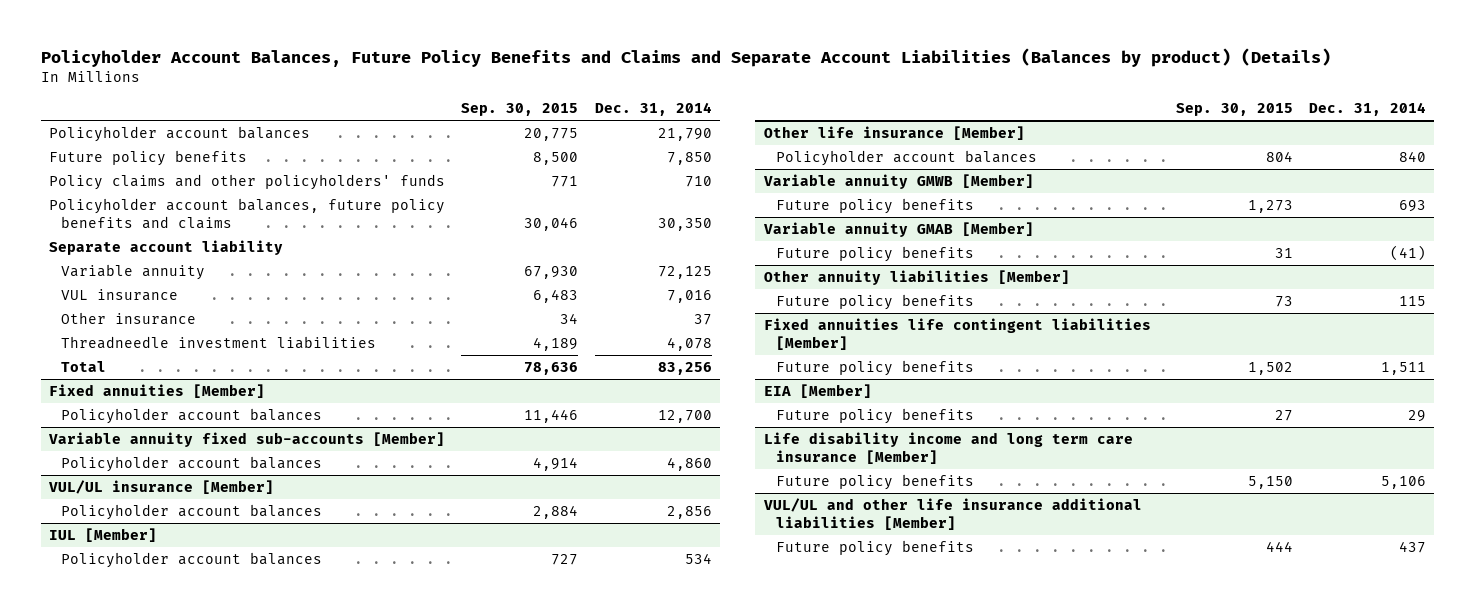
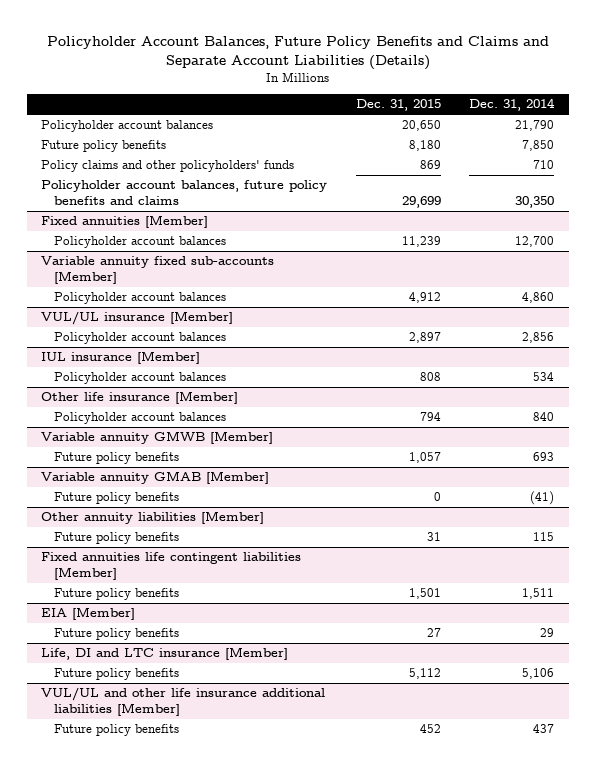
[40,48,1331,68] Policyholder Account Balances, Future Policy Benefits and Claims and Separate Account Liabilities (Balances by product) (Details) -> [46,36,549,71] Policyholder Account Balances, Future Policy Benefits and Claims and Separate Account Liabilities (Details)
[461,103,579,117] Sep. 30, 2015 -> none
none -> [355,99,441,112] Dec. 31, 2015
[49,239,284,255] Separate account liability -> none
[61,263,206,280] Variable annuity -> none
[61,288,179,301] VUL insurance -> none
[61,311,197,325] Other insurance -> none
[61,335,377,349] Threadneedle investment liabilities -> none
[61,360,107,372] Total -> none
[49,527,158,542] IUL [Member] -> [41,351,201,365] IUL insurance [Member]
[763,431,1133,464] Life disability income and long term care insurance [Member] -> [41,647,289,661] Life, DI and LTC insurance [Member]

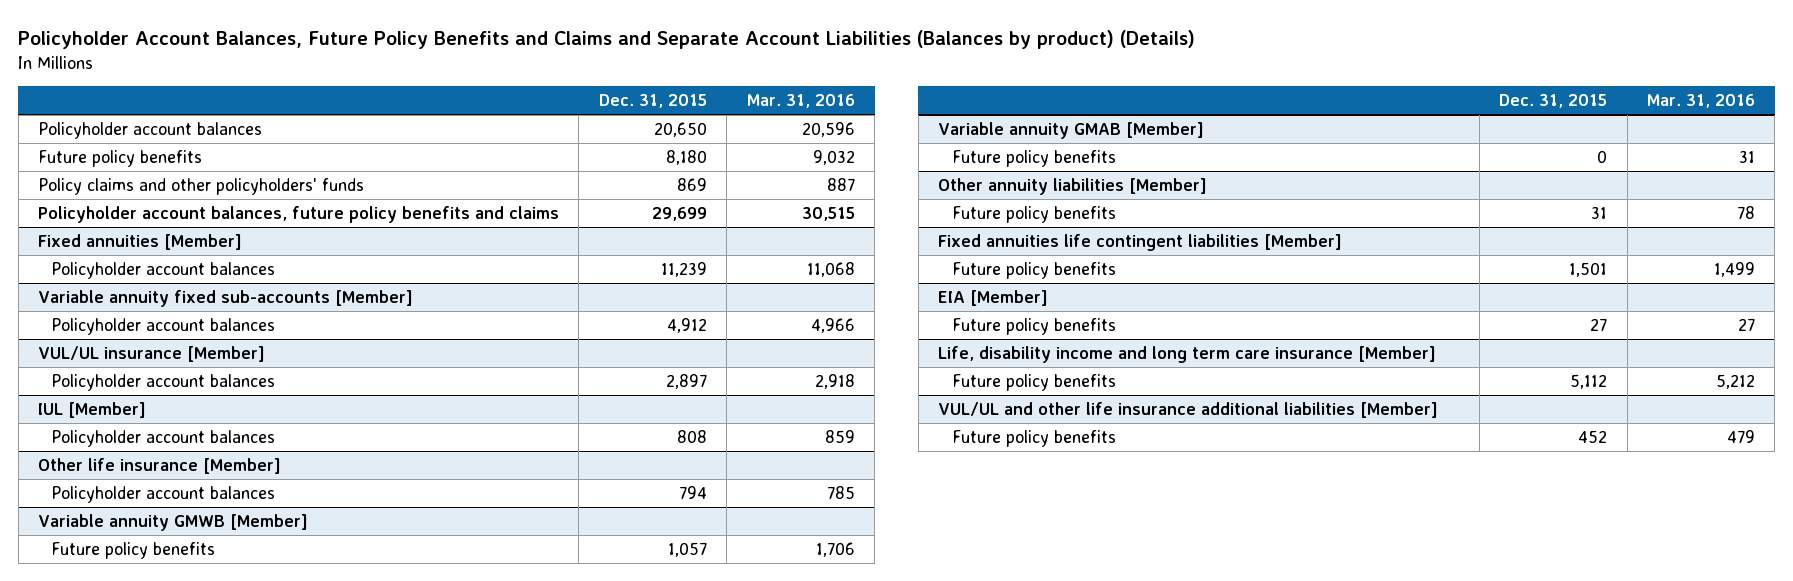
[46,36,549,71] Policyholder Account Balances, Future Policy Benefits and Claims and Separate Account Liabilities (Details) -> [18,30,1196,50] Policyholder Account Balances, Future Policy Benefits and Claims and Separate Account Liabilities (Balances by product) (Details)
[469,98,556,112] Dec. 31, 2014 -> none
none -> [746,94,855,109] Mar. 31, 2016
[41,351,201,365] IUL insurance [Member] -> [37,402,146,419] IUL [Member]
[41,647,289,661] Life, DI and LTC insurance [Member] -> [938,346,1437,364] Life, disability income and long term care insurance [Member]

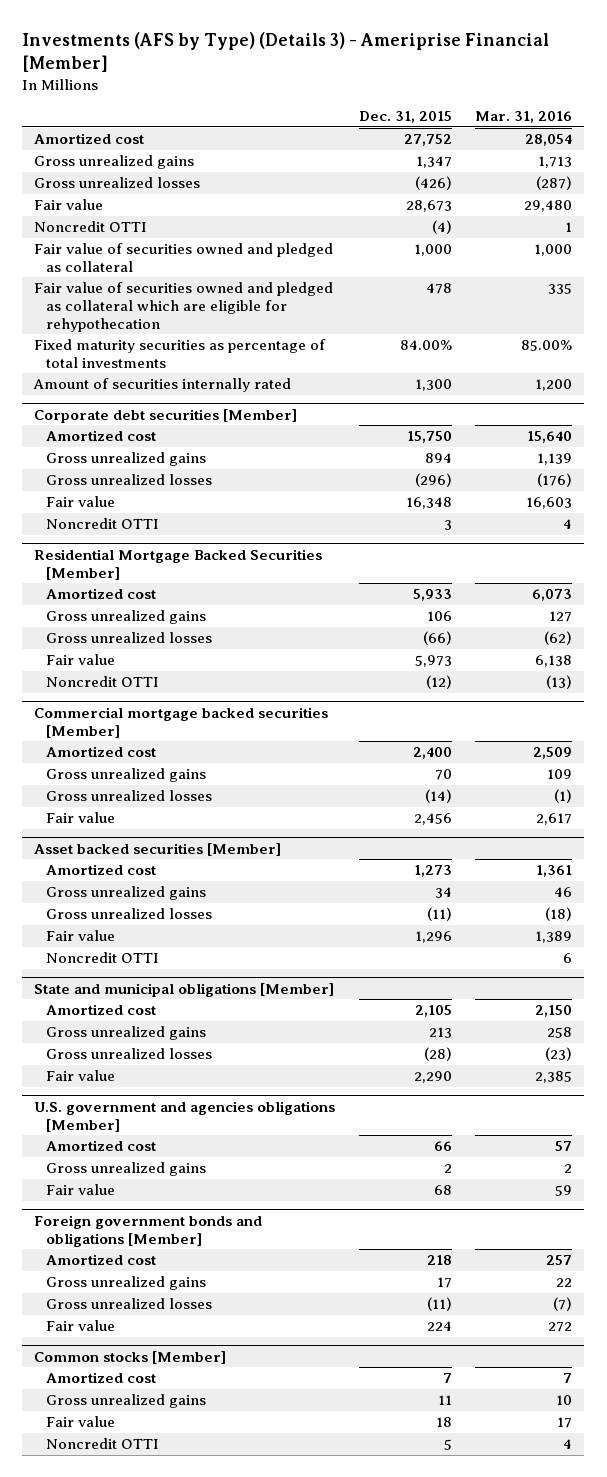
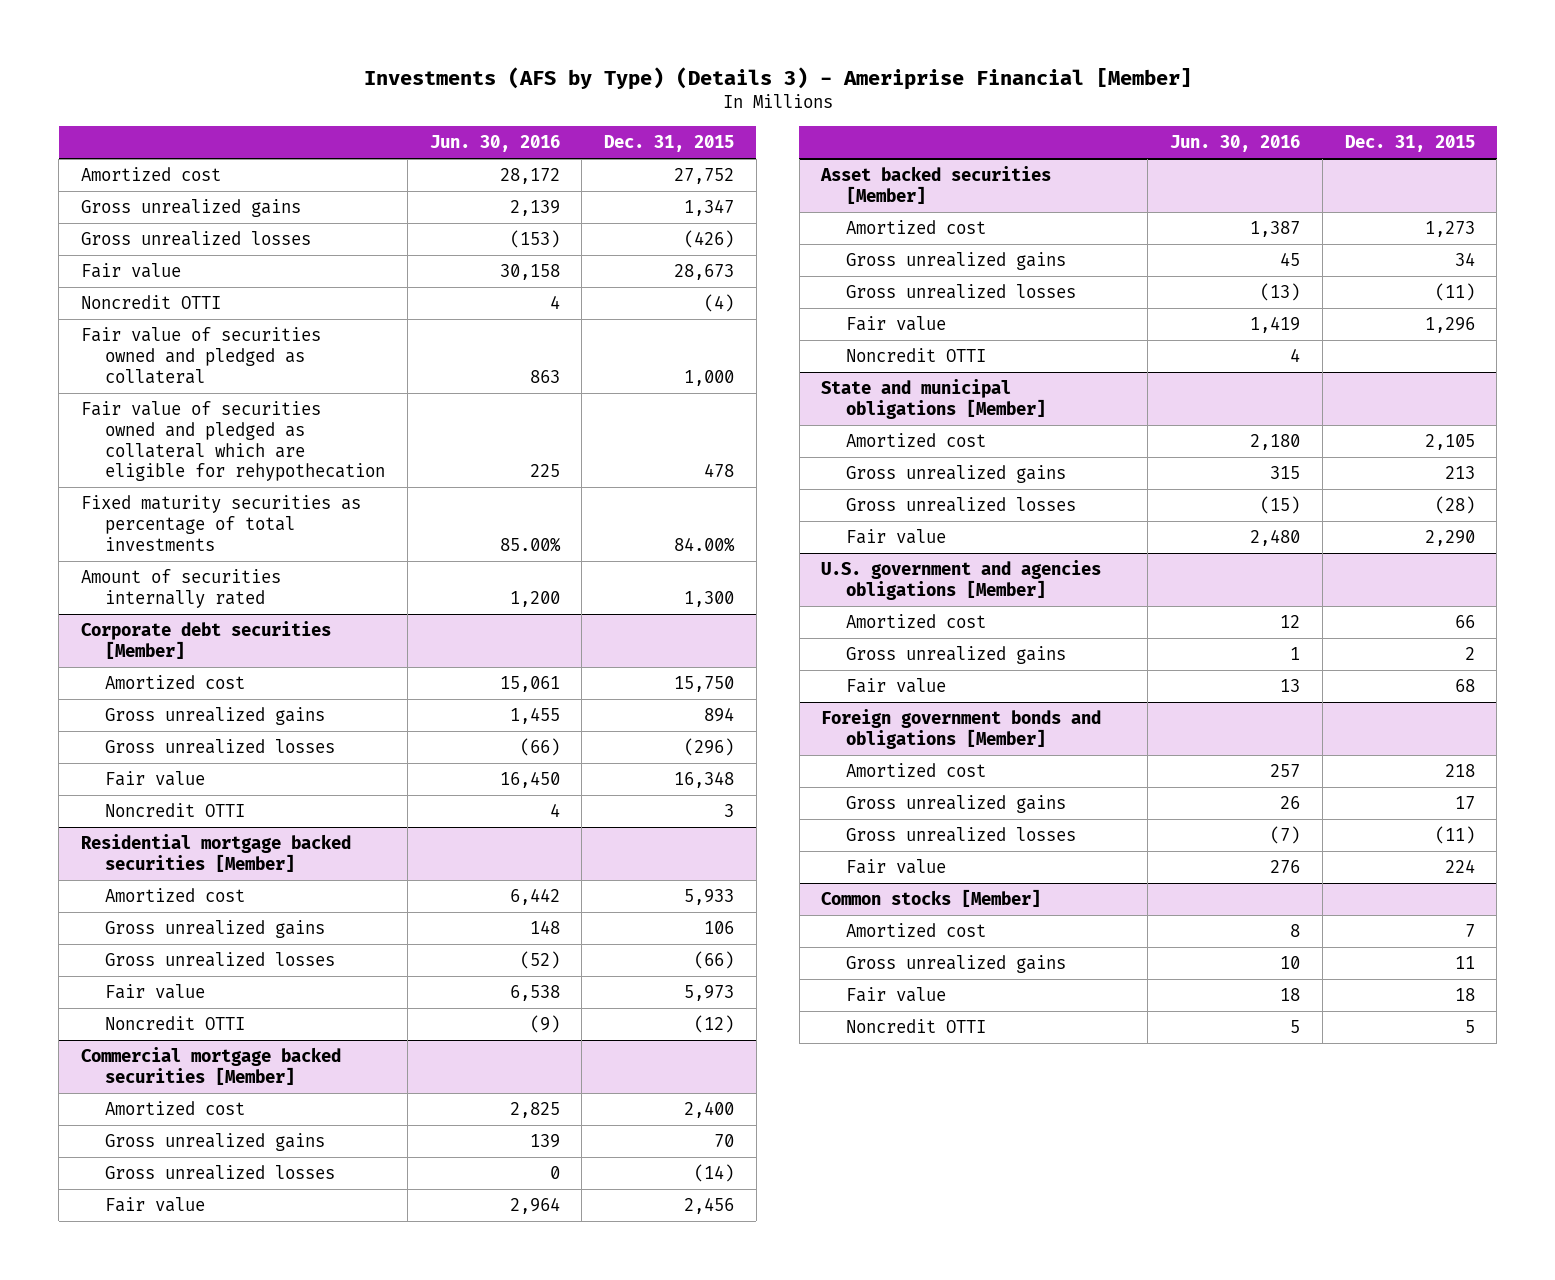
[475,111,573,124] Mar. 31, 2016 -> none
none -> [429,134,560,152] Jun. 30, 2016
[34,548,323,580] Residential Mortgage Backed Securities [Member] -> [80,834,351,872] Residential mortgage backed securities [Member]

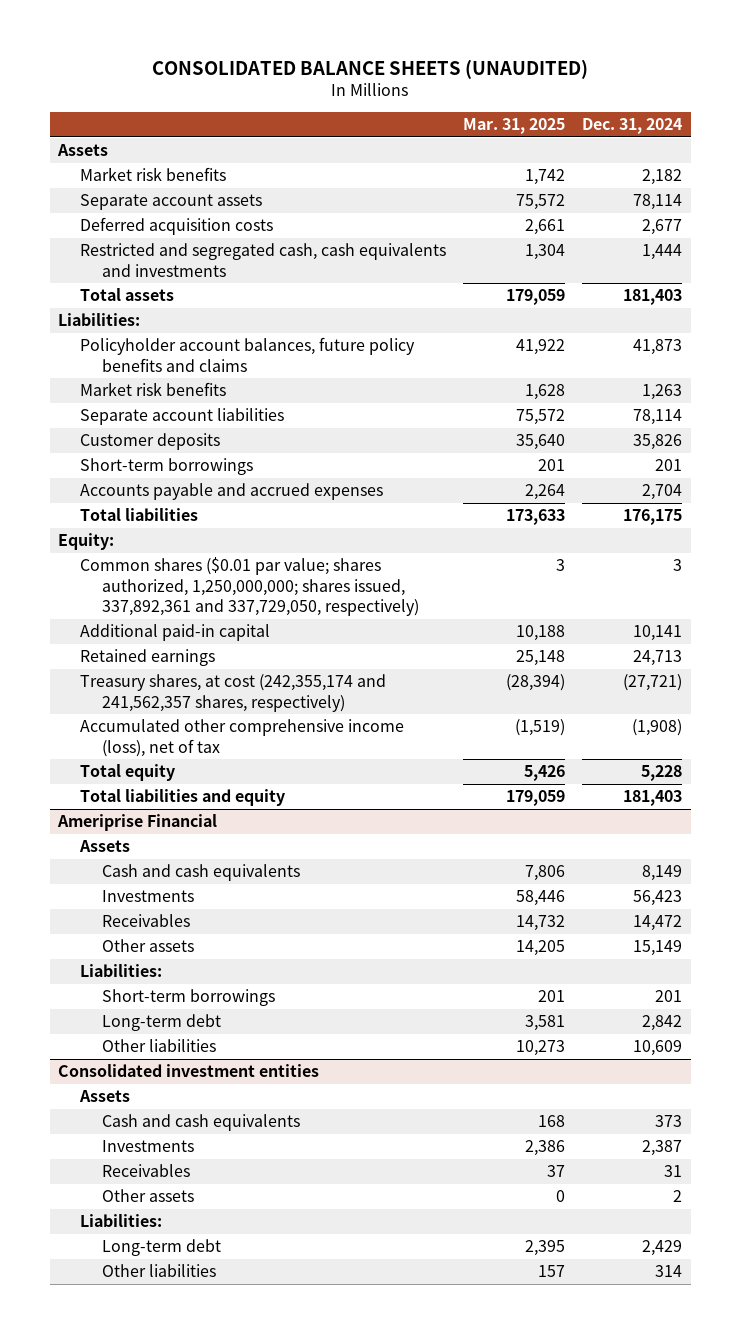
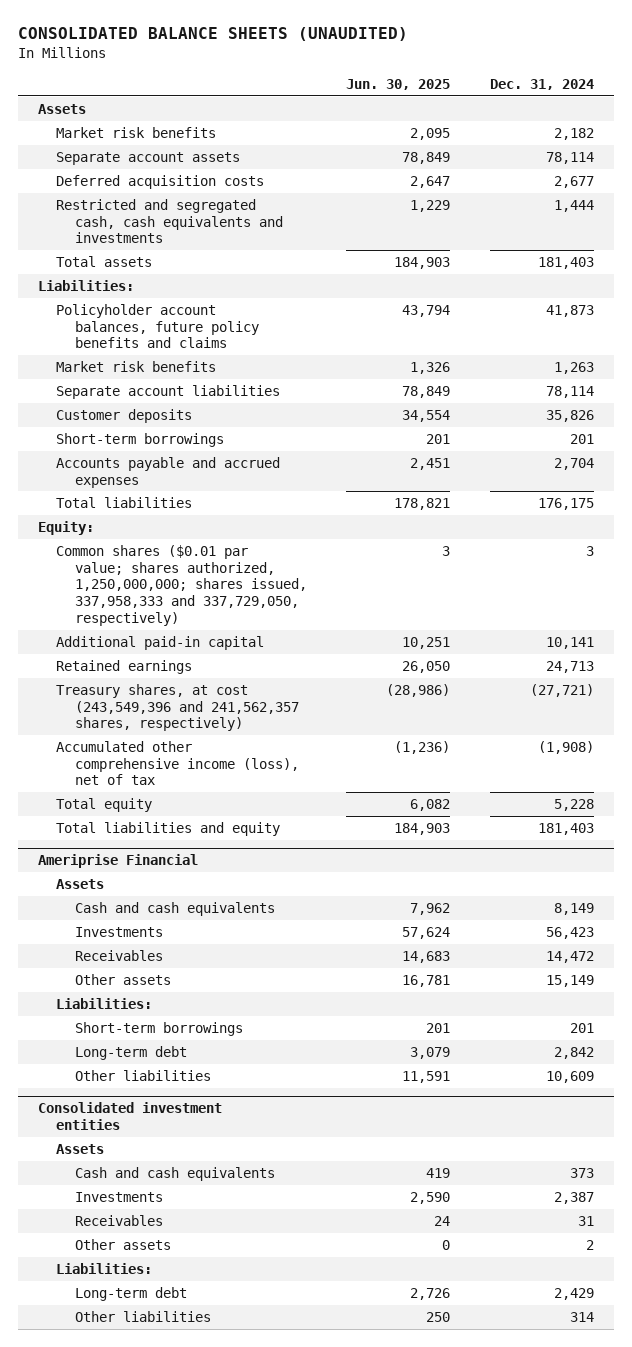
[463,118,566,135] Mar. 31, 2025 -> none
none -> [346,78,451,90] Jun. 30, 2025
[80,557,420,617] Common shares ($0.01 par value; shares authorized, 1,250,000,000; shares issued, 337,892,361 and 337,729,050, respectively) -> [56,544,307,626] Common shares ($0.01 par value; shares authorized, 1,250,000,000; shares issued, 337,958,333 and 337,729,050, respectively)
[80,674,387,712] Treasury shares, at cost (242,355,174 and 241,562,357 shares, respectively) -> [56,683,299,732] Treasury shares, at cost (243,549,396 and 241,562,357 shares, respectively)

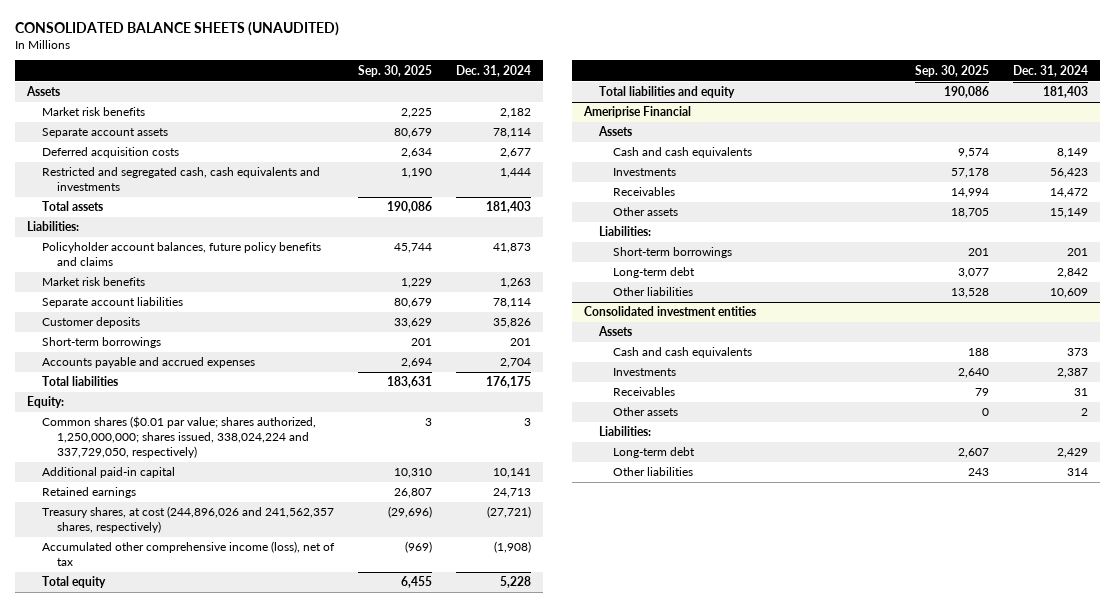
[346,78,451,90] Jun. 30, 2025 -> none
none -> [357,64,432,77] Sep. 30, 2025
[56,544,307,626] Common shares ($0.01 par value; shares authorized, 1,250,000,000; shares issued, 337,958,333 and 337,729,050, respectively) -> [41,416,316,458] Common shares ($0.01 par value; shares authorized, 1,250,000,000; shares issued, 338,024,224 and 337,729,050, respectively)
[56,683,299,732] Treasury shares, at cost (243,549,396 and 241,562,357 shares, respectively) -> [41,506,334,534] Treasury shares, at cost (244,896,026 and 241,562,357 shares, respectively)

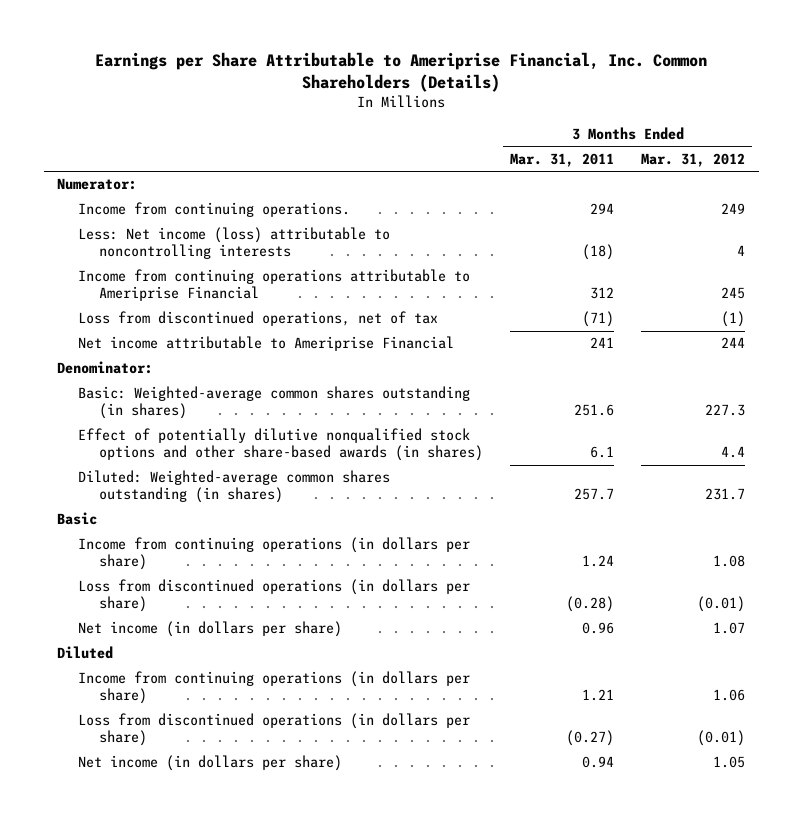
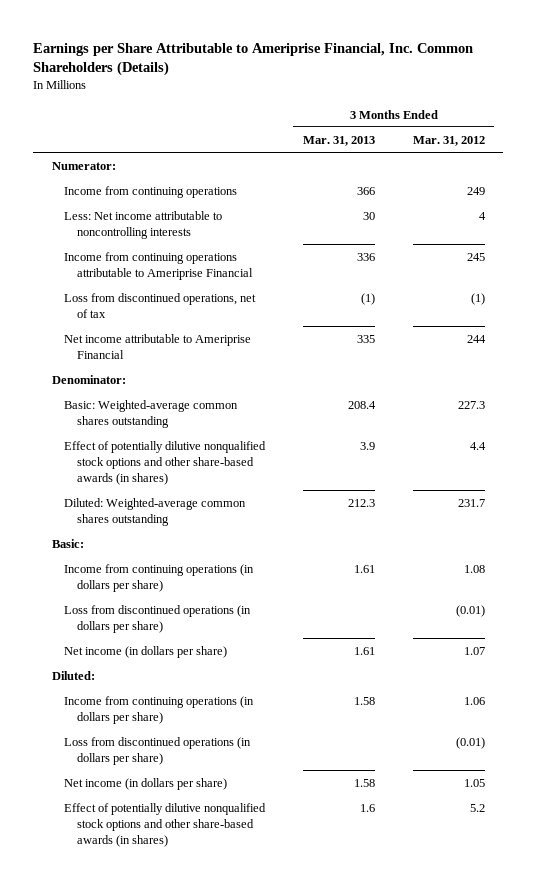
[509,152,614,167] Mar. 31, 2011 -> none
none -> [302,135,375,146] Mar. 31, 2013
[77,202,350,218] Income from continuing operations. -> [64,185,238,198] Income from continuing operations
[77,227,390,260] Less: Net income (loss) attributable to noncontrolling interests -> [64,210,223,239] Less: Net income attributable to noncontrolling interests
[77,386,470,420] Basic: Weighted-average common shares outstanding (in shares) -> [64,399,239,428] Basic: Weighted-average common shares outstanding
[77,470,390,504] Diluted: Weighted-average common shares outstanding (in shares) -> [64,497,247,526] Diluted: Weighted-average common shares outstanding
[57,512,98,526] Basic -> [51,538,84,548] Basic:
[57,646,114,660] Diluted -> [51,670,95,680] Diluted:
none -> [64,802,267,847] Effect of potentially dilutive nonqualified stock options and other share-based awards (in shares)

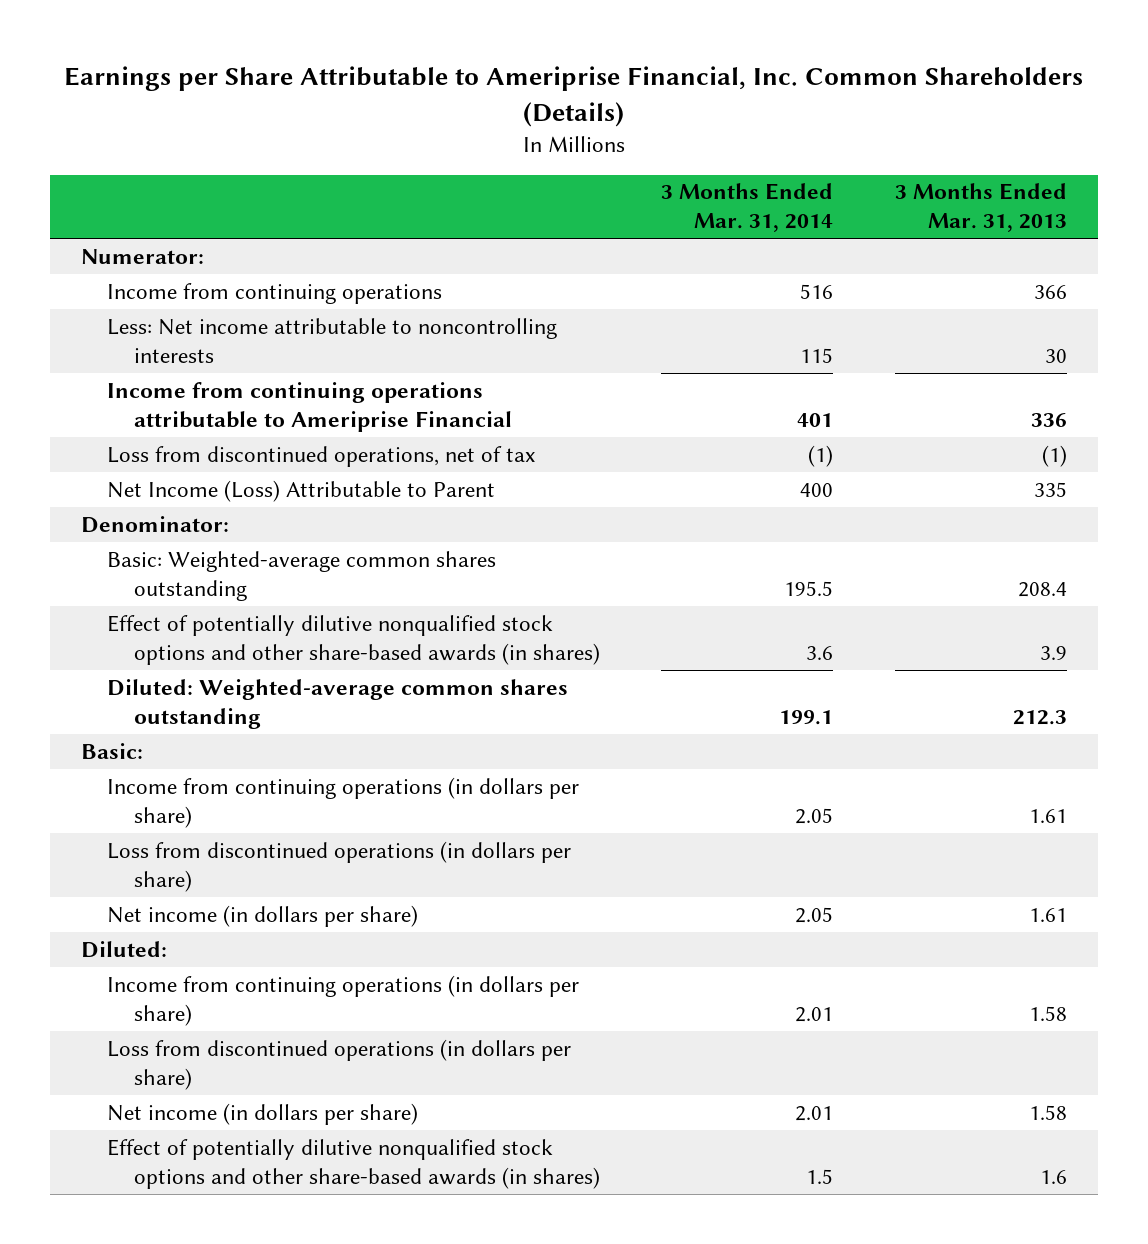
[412,135,485,146] Mar. 31, 2012 -> none
none -> [661,183,834,233] 3 Months Ended Mar. 31, 2014
[64,333,252,359] Net income attributable to Ameriprise Financial -> [107,479,496,502] Net Income (Loss) Attributable to Parent

